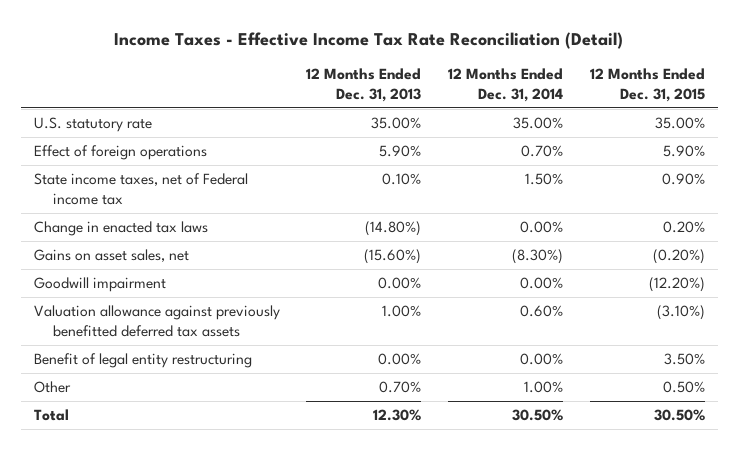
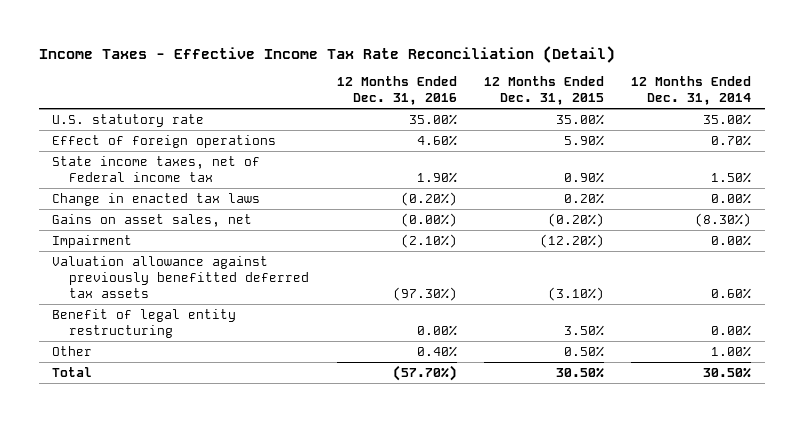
[306,68,422,102] 12 Months Ended Dec. 31, 2013 -> none
none -> [336,76,457,106] 12 Months Ended Dec. 31, 2016
[33,277,166,293] Goodwill impairment -> [52,234,133,248] Impairment

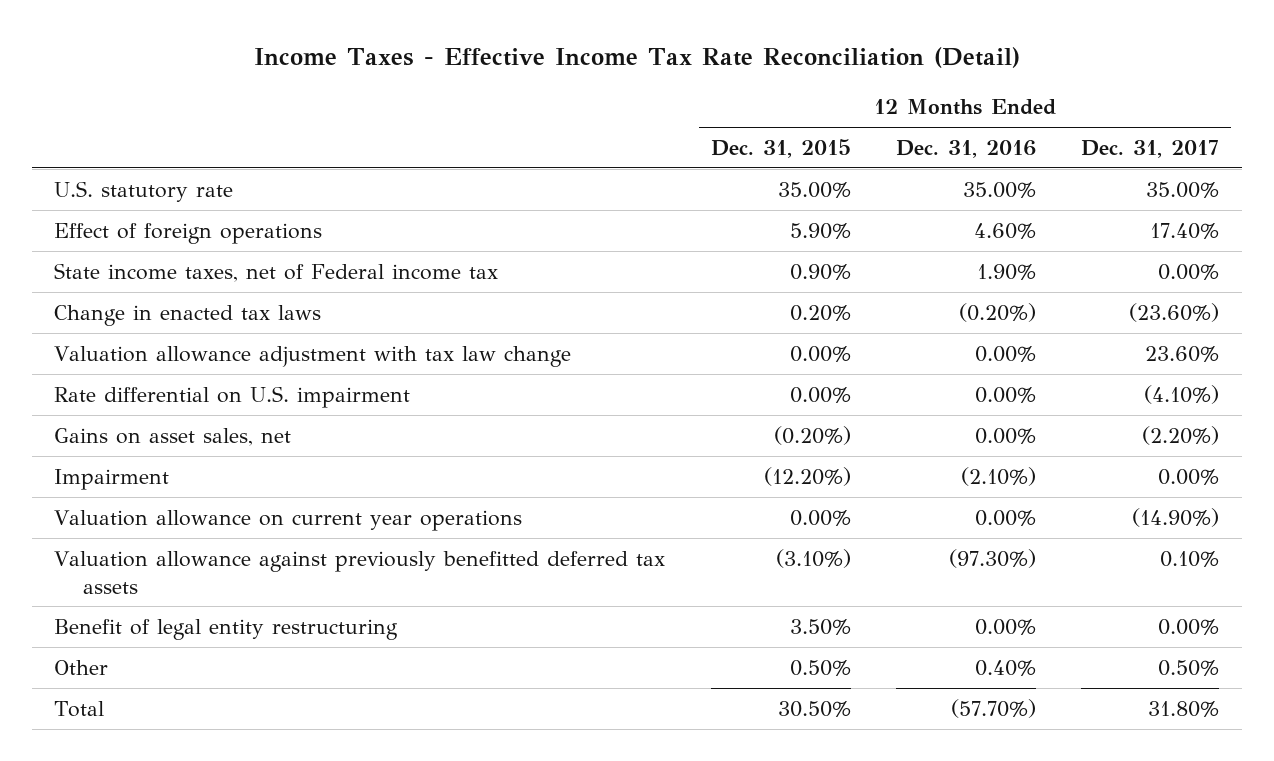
[630,76,751,106] 12 Months Ended Dec. 31, 2014 -> none
none -> [1081,139,1220,158] Dec. 31, 2017
none -> [54,345,572,367] Valuation allowance adjustment with tax law change
none -> [54,385,411,408] Rate differential on U.S. impairment
[400,212,457,227] (0.00%) -> [974,427,1036,444] 0.00%
none -> [54,509,523,531] Valuation allowance on current year operations

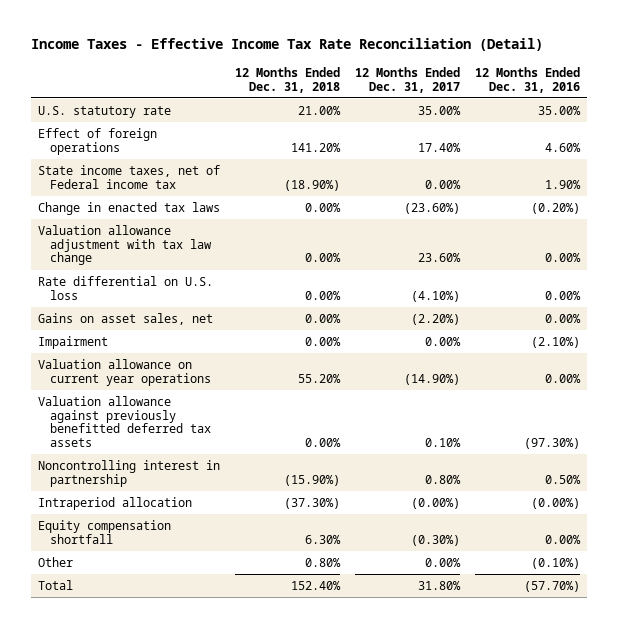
[710,138,851,158] Dec. 31, 2015 -> none
none -> [234,66,340,93] 12 Months Ended Dec. 31, 2018
[54,385,411,408] Rate differential on U.S. impairment -> [38,275,214,300] Rate differential on U.S. loss
[54,618,399,640] Benefit of legal entity restructuring -> none
none -> [38,459,221,487] Noncontrolling interest in partnership
none -> [38,496,193,510] Intraperiod allocation
none -> [38,519,172,544] Equity compensation shortfall
[974,659,1036,676] 0.40% -> [530,557,580,569] (0.10%)
[1158,659,1220,676] 0.50% -> [424,557,461,567] 0.00%

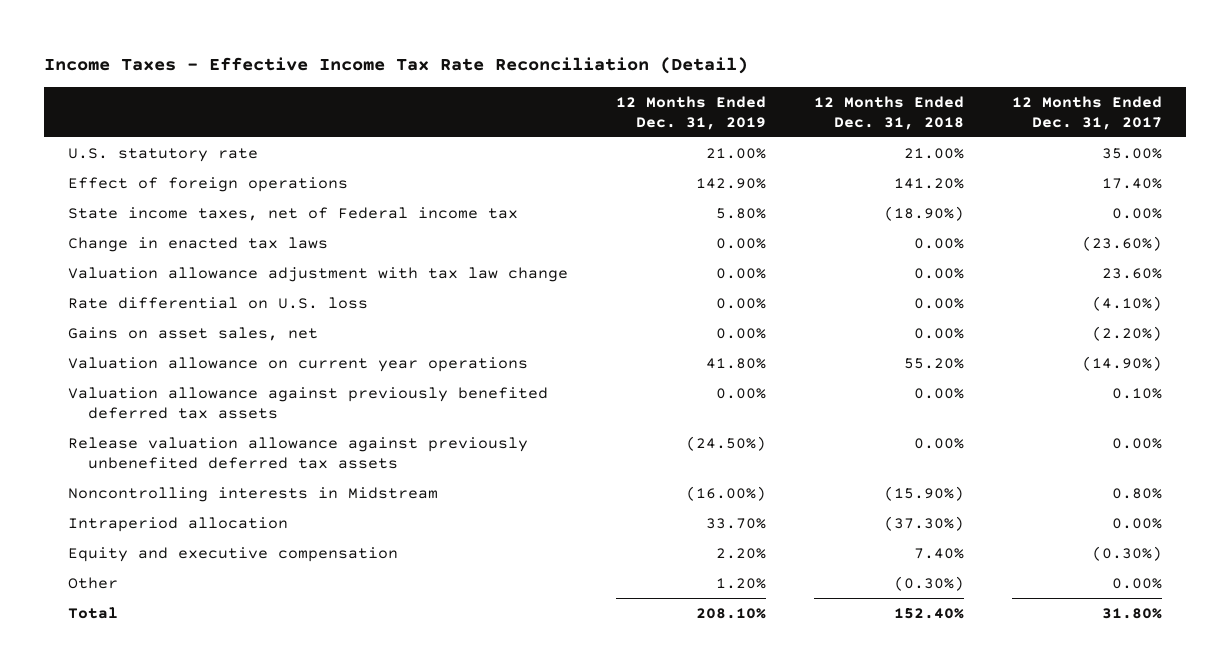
[474,66,580,93] 12 Months Ended Dec. 31, 2016 -> none
none -> [616,96,767,130] 12 Months Ended Dec. 31, 2019
[38,335,109,349] Impairment -> none
[38,519,172,544] Equity compensation shortfall -> none
[38,395,211,448] Valuation allowance against previously benefitted deferred tax assets -> [68,387,549,419] Valuation allowance against previously benefited deferred tax assets
none -> [68,437,529,469] Release valuation allowance against previously unbenefited deferred tax assets
[38,459,221,487] Noncontrolling interest in partnership -> [68,487,439,503] Noncontrolling interests in Midstream
[410,497,460,509] (0.00%) -> [1112,518,1163,530] 0.00%
none -> [68,547,399,563] Equity and executive compensation
[304,557,341,567] 0.80% -> [894,576,965,592] (0.30%)

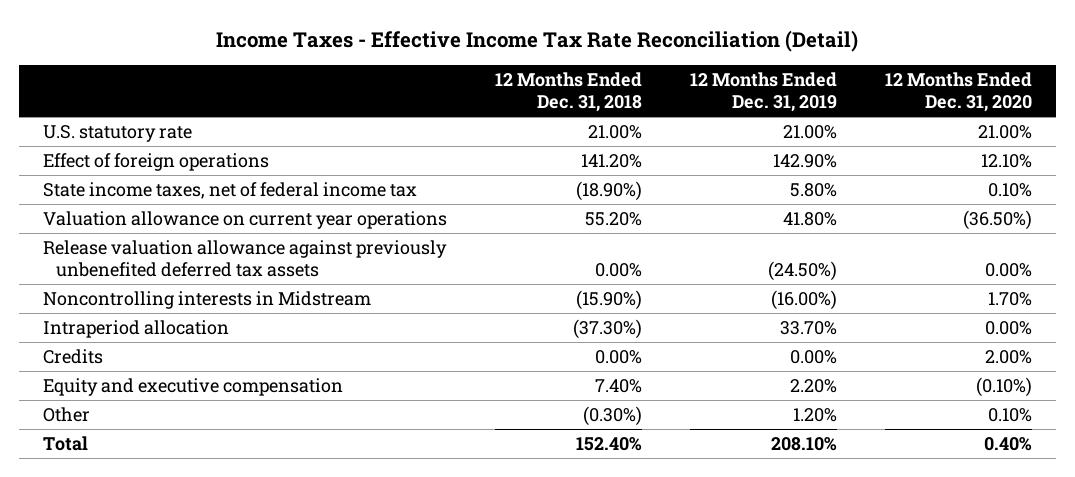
[1012,96,1163,130] 12 Months Ended Dec. 31, 2017 -> none
none -> [884,72,1032,113] 12 Months Ended Dec. 31, 2020
[68,237,329,253] Change in enacted tax laws -> none
[68,267,569,283] Valuation allowance adjustment with tax law change -> none
[68,297,369,310] Rate differential on U.S. loss -> none
[68,327,319,342] Gains on asset sales, net -> none
[68,207,519,222] State income taxes, net of Federal income tax -> [43,182,418,200] State income taxes, net of federal income tax
[68,387,549,419] Valuation allowance against previously benefited deferred tax assets -> none
none -> [43,349,104,365] Credits

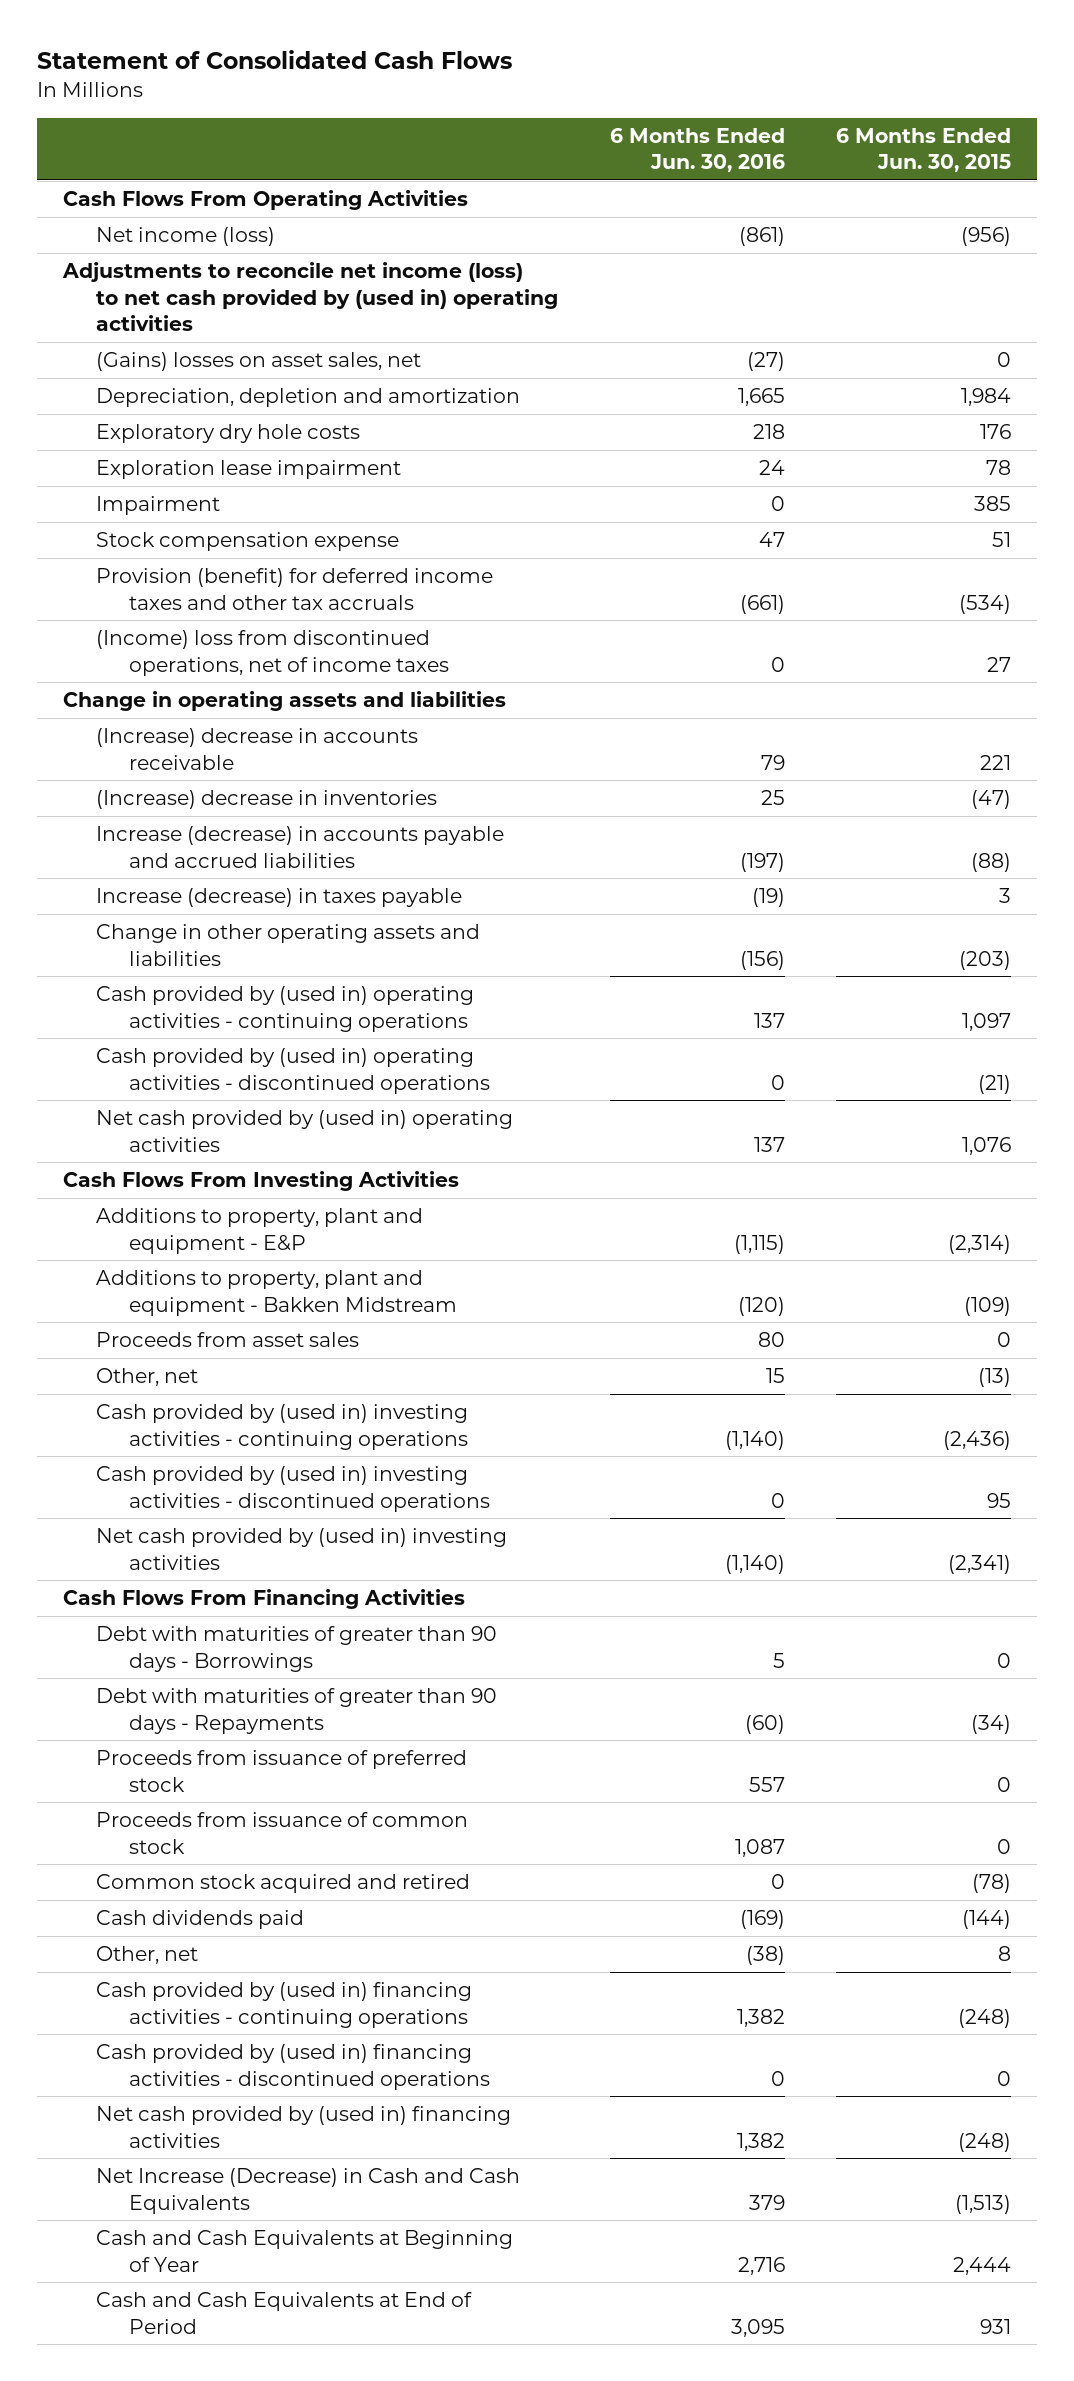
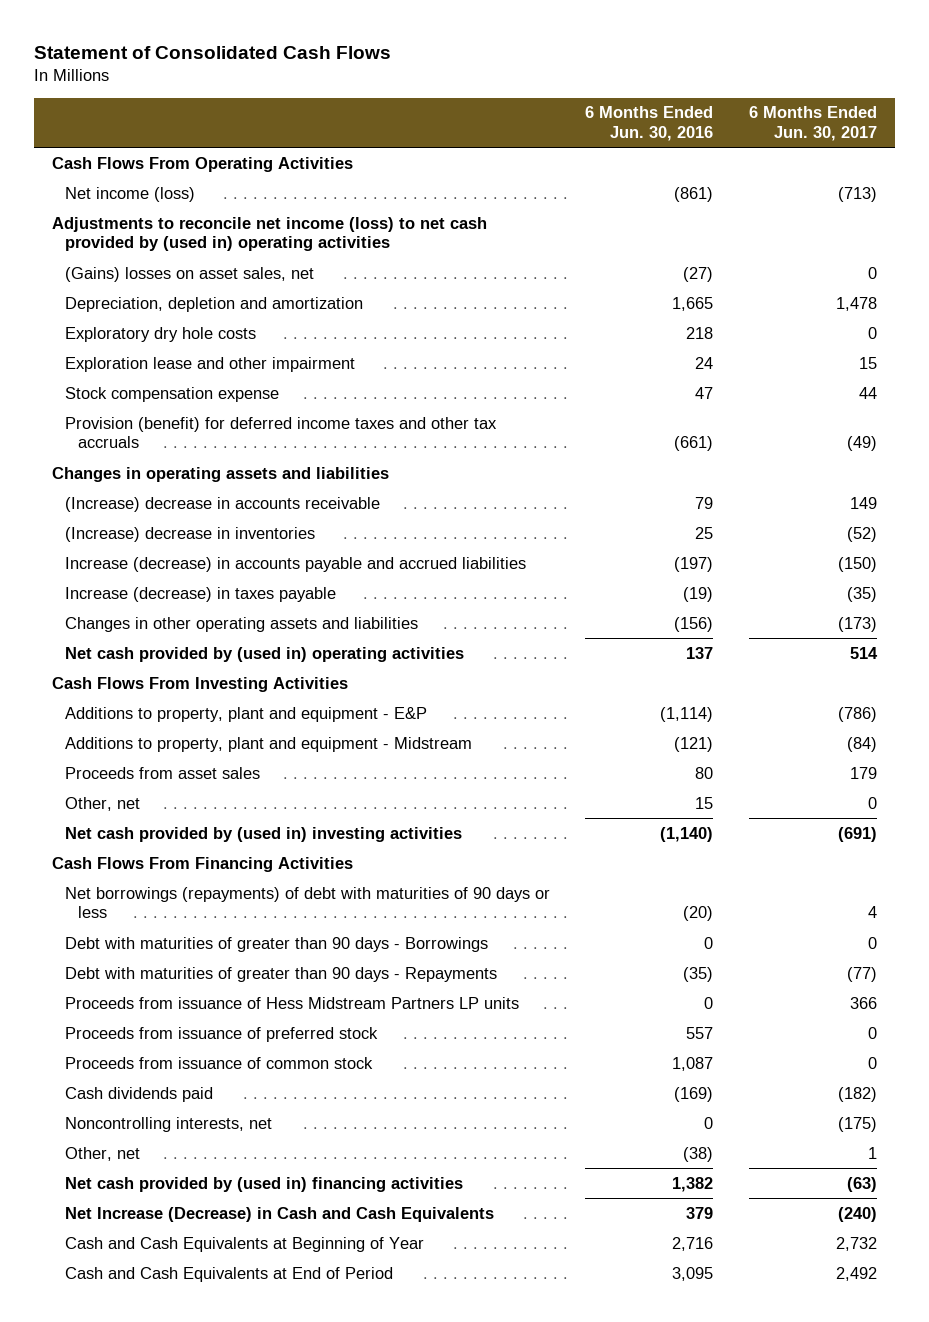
[836,127,1012,173] 6 Months Ended Jun. 30, 2015 -> none
none -> [749,106,878,142] 6 Months Ended Jun. 30, 2017
[95,496,220,516] Impairment -> none
[95,460,401,480] Exploration lease impairment -> [64,356,355,372] Exploration lease and other impairment
[95,630,449,676] (Income) loss from discontinued operations, net of income taxes -> none
[63,691,507,712] Change in operating assets and liabilities -> [51,466,389,482] Changes in operating assets and liabilities
[95,986,474,1032] Cash provided by (used in) operating activities - continuing operations -> none
[95,1048,490,1094] Cash provided by (used in) operating activities - discontinued operations -> none
[95,924,480,966] Change in other operating assets and liabilities -> [64,616,418,632] Changes in other operating assets and liabilities
[733,1234,785,1254] (1,115) -> [660,706,714,722] (1,114)
[95,1270,457,1316] Additions to property, plant and equipment - Bakken Midstream -> [64,736,472,752] Additions to property, plant and equipment - Midstream
[737,1296,785,1316] (120) -> [674,736,714,752] (121)
[95,1404,468,1450] Cash provided by (used in) investing activities - continuing operations -> none
[95,1466,490,1512] Cash provided by (used in) investing activities - discontinued operations -> none
none -> [64,886,550,919] Net borrowings (repayments) of debt with maturities of 90 days or less
[772,1652,785,1668] 5 -> [704,936,714,949] 0
[744,1714,785,1734] (60) -> [683,966,714,982] (35)
none -> [64,996,519,1009] Proceeds from issuance of Hess Midstream Partners LP units
[95,1874,470,1894] Common stock acquired and retired -> none
none -> [64,1116,272,1132] Noncontrolling interests, net
[95,1982,472,2028] Cash provided by (used in) financing activities - continuing operations -> none
[95,2044,490,2090] Cash provided by (used in) financing activities - discontinued operations -> none

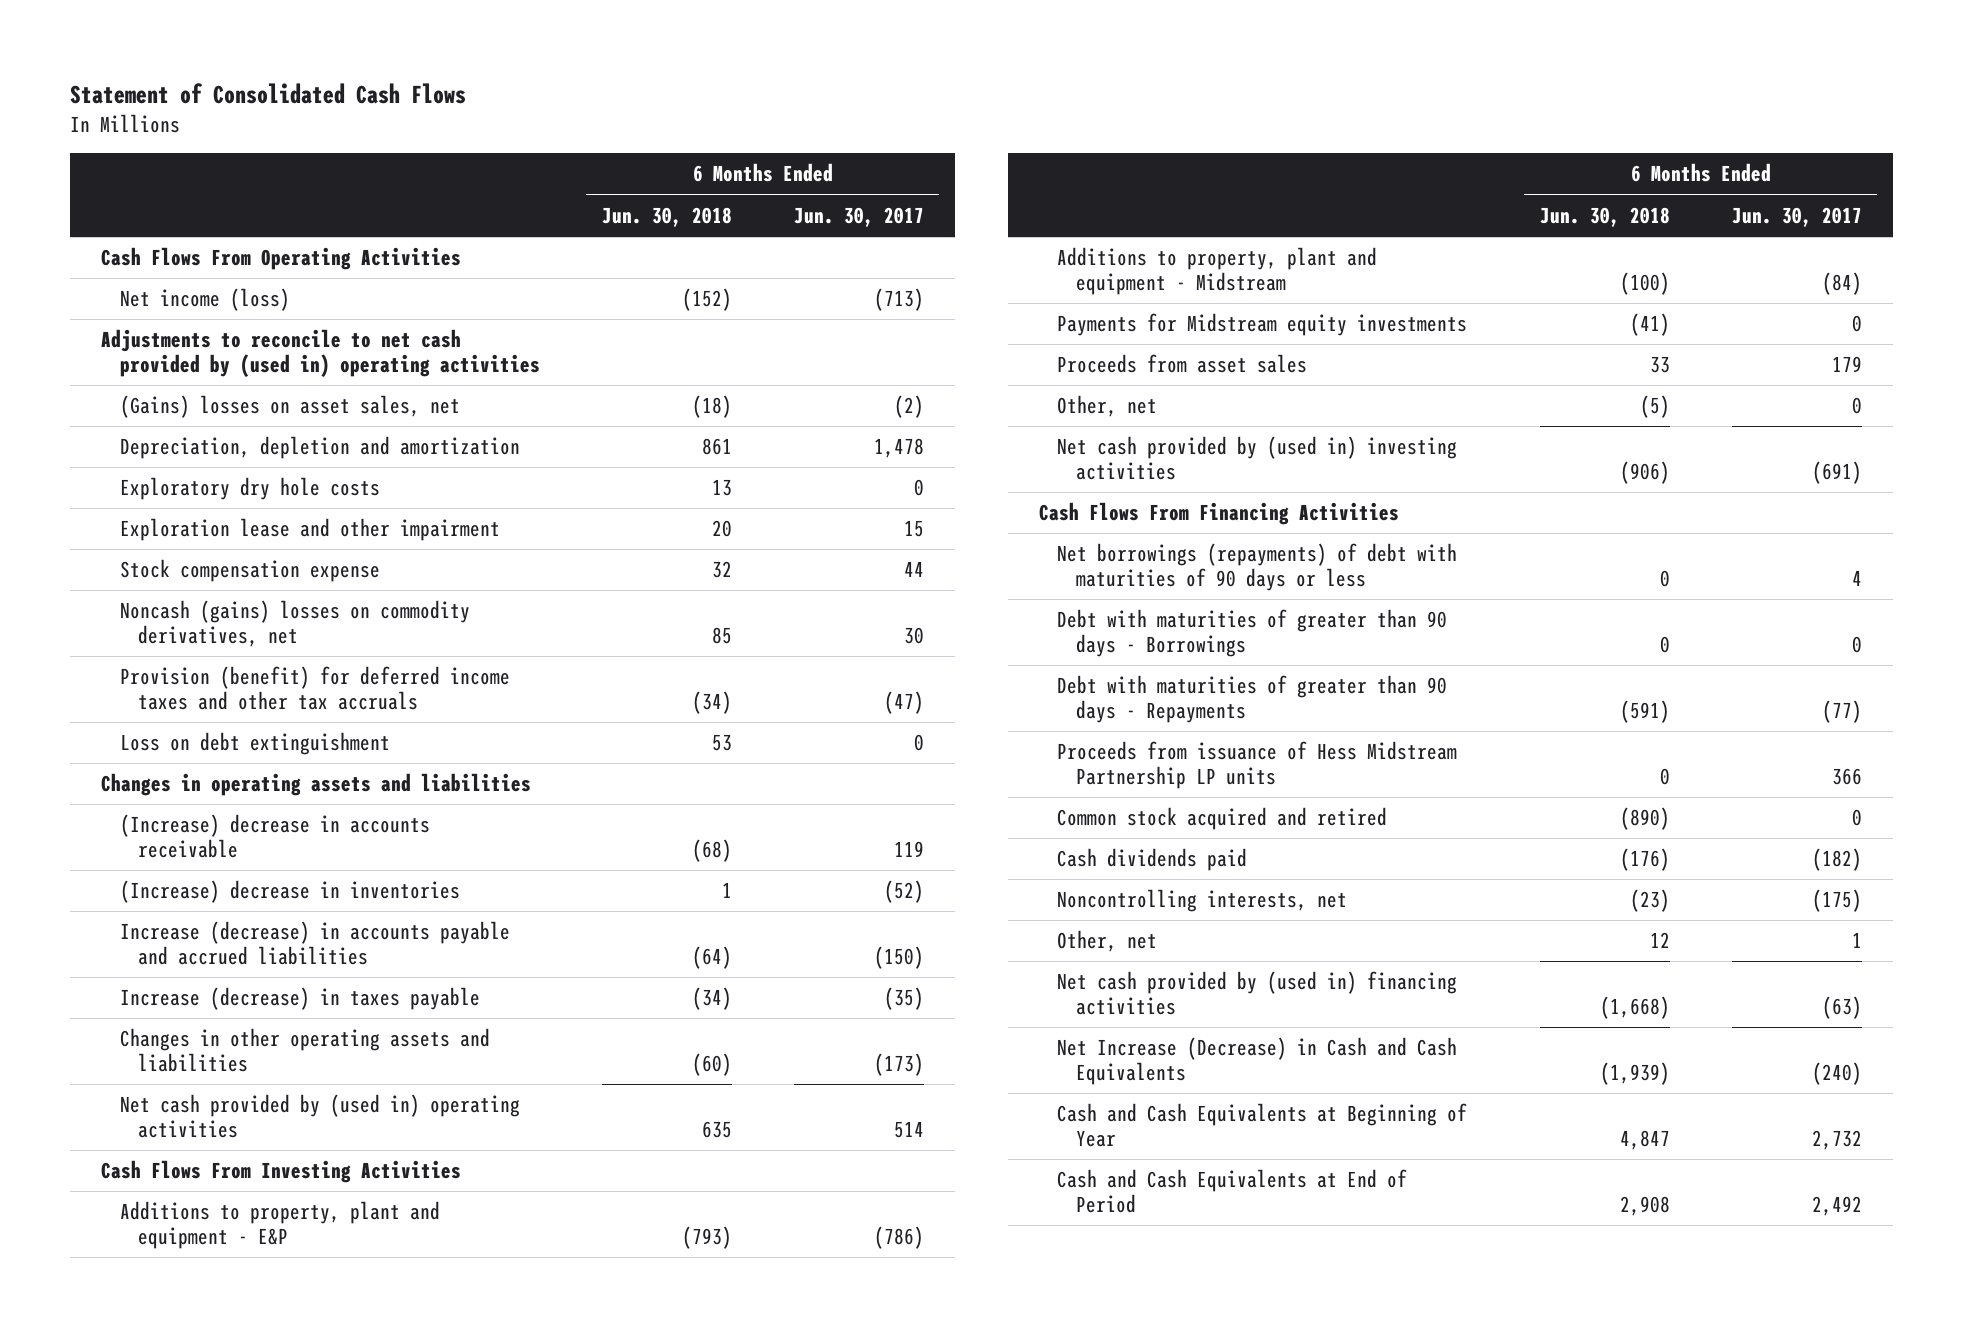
[585,106,714,142] 6 Months Ended Jun. 30, 2016 -> none
none -> [601,206,732,227] Jun. 30, 2018
[51,216,487,252] Adjustments to reconcile net income (loss) to net cash provided by (used in) operating activities -> [101,329,540,377] Adjustments to reconcile to net cash provided by (used in) operating activities
[868,266,878,279] 0 -> [893,395,924,419] (2)
none -> [119,600,470,647] Noncash (gains) losses on commodity derivatives, net
[847,436,878,452] (49) -> [883,690,924,714] (47)
none -> [119,732,390,756] Loss on debt extinguishment
[850,496,878,509] 149 -> [893,840,924,857] 119
none -> [1057,313,1468,337] Payments for Midstream equity investments
[64,1026,378,1042] Proceeds from issuance of preferred stock -> none
[64,1056,373,1069] Proceeds from issuance of common stock -> none
[64,996,519,1009] Proceeds from issuance of Hess Midstream Partners LP units -> [1057,741,1458,789] Proceeds from issuance of Hess Midstream Partnership LP units
none -> [1057,807,1388,831] Common stock acquired and retired

